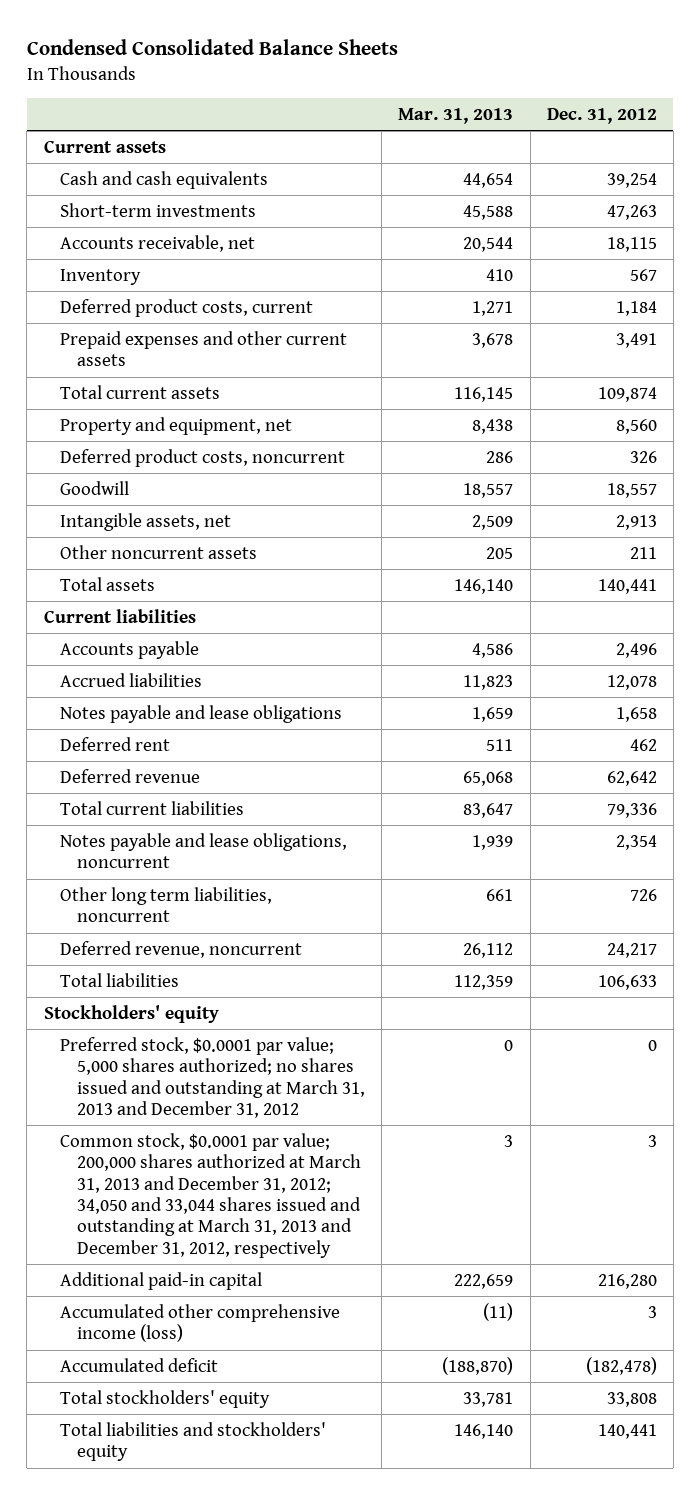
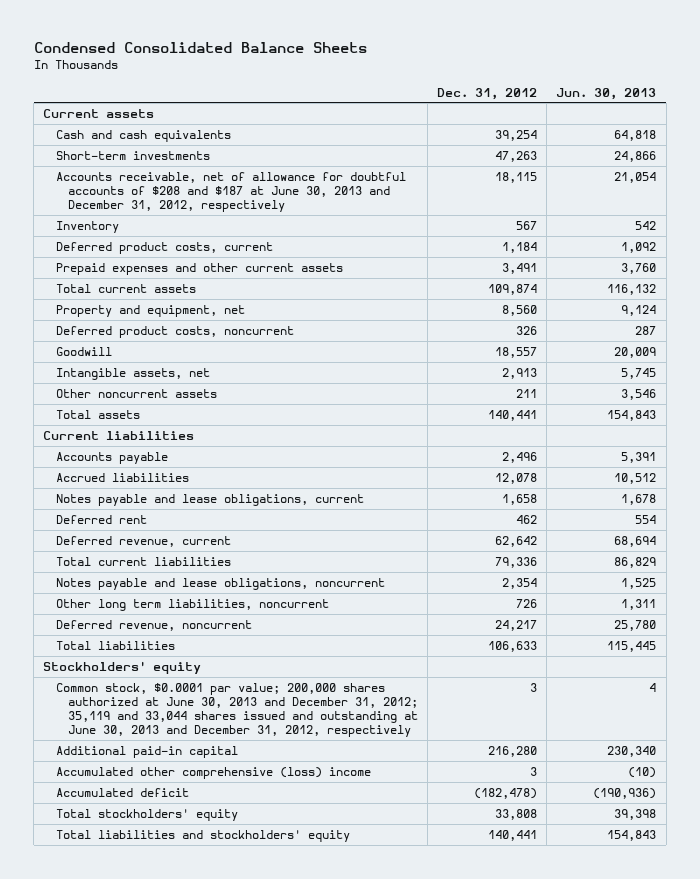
[398,107,514,124] Mar. 31, 2013 -> none
none -> [556,87,657,100] Jun. 30, 2013
[60,234,256,252] Accounts receivable, net -> [55,172,406,213] Accounts receivable, net of allowance for doubtful accounts of $208 and $187 at June 30, 2013 and December 31, 2012, respectively
[60,704,343,723] Notes payable and lease obligations -> [55,494,364,507] Notes payable and lease obligations, current
[60,768,201,783] Deferred revenue -> [55,536,231,548] Deferred revenue, current
[60,1036,366,1118] Preferred stock, $0.0001 par value; 5,000 shares authorized; no shares issued and outstanding at March 31, 2013 and December 31, 2012 -> none
[60,1132,362,1258] Common stock, $0.0001 par value; 200,000 shares authorized at March 31, 2013 and December 31, 2012; 34,050 and 33,044 shares issued and outstanding at March 31, 2013 and December 31, 2012, respectively -> [55,683,418,738] Common stock, $0.0001 par value; 200,000 shares authorized at June 30, 2013 and December 31, 2012; 35,119 and 33,044 shares issued and outstanding at June 30, 2013 and December 31, 2012, respectively
[60,1303,341,1343] Accumulated other comprehensive income (loss) -> [55,767,371,780] Accumulated other comprehensive (loss) income

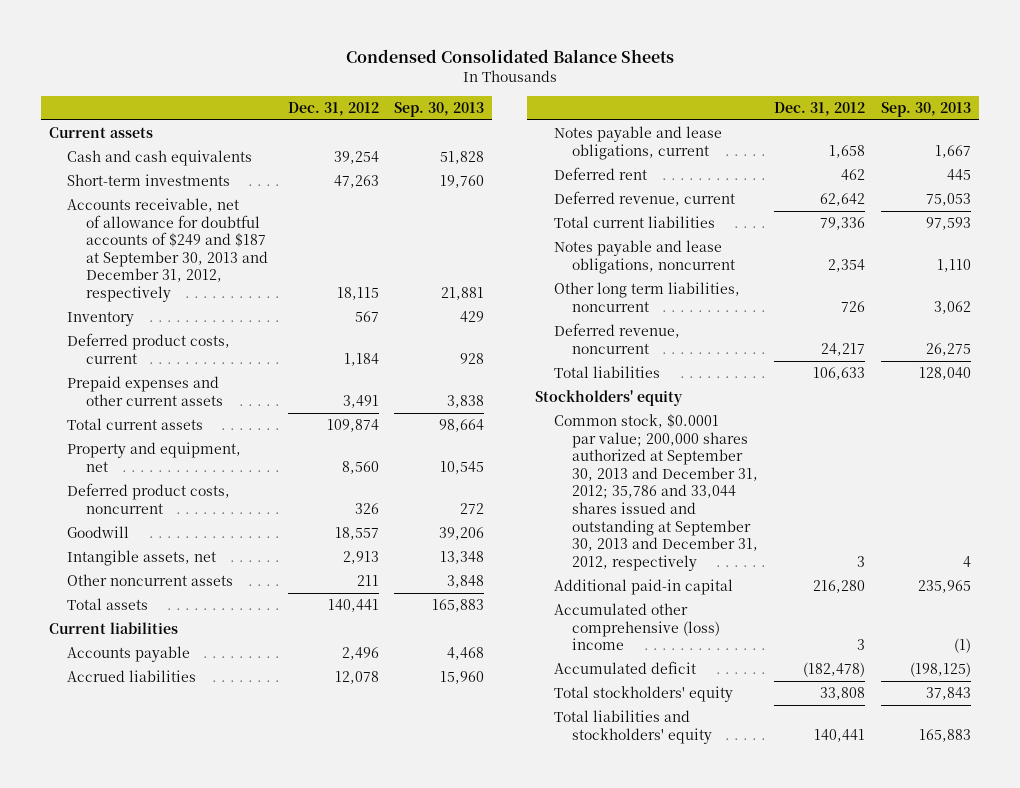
[556,87,657,100] Jun. 30, 2013 -> none
none -> [394,101,485,117] Sep. 30, 2013
[55,172,406,213] Accounts receivable, net of allowance for doubtful accounts of $208 and $187 at June 30, 2013 and December 31, 2012, respectively -> [67,198,268,302] Accounts receivable, net of allowance for doubtful accounts of $249 and $187 at September 30, 2013 and December 31, 2012, respectively
[55,683,418,738] Common stock, $0.0001 par value; 200,000 shares authorized at June 30, 2013 and December 31, 2012; 35,119 and 33,044 shares issued and outstanding at June 30, 2013 and December 31, 2012, respectively -> [553,414,759,571] Common stock, $0.0001 par value; 200,000 shares authorized at September 30, 2013 and December 31, 2012; 35,786 and 33,044 shares issued and outstanding at September 30, 2013 and December 31, 2012, respectively

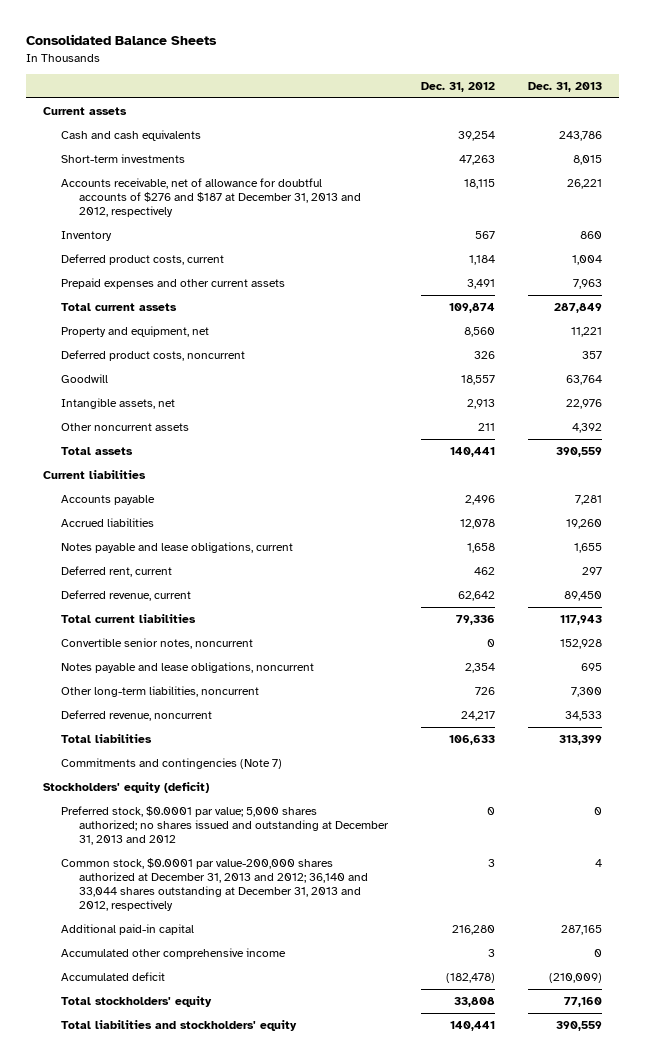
[345,48,674,63] Condensed Consolidated Balance Sheets -> [26,34,218,46] Consolidated Balance Sheets
[394,101,485,117] Sep. 30, 2013 -> none
none -> [528,81,603,92] Dec. 31, 2013
[67,198,268,302] Accounts receivable, net of allowance for doubtful accounts of $249 and $187 at September 30, 2013 and December 31, 2012, respectively -> [61,177,362,218] Accounts receivable, net of allowance for doubtful accounts of $276 and $187 at December 31, 2013 and 2012, respectively
[553,167,647,181] Deferred rent -> [61,565,173,577] Deferred rent, current
none -> [61,637,254,649] Convertible senior notes, noncurrent
[553,282,740,312] Other long term liabilities, noncurrent -> [61,685,260,697] Other long-term liabilities, noncurrent
none -> [61,757,283,769] Commitments and contingencies (Note 7)
[535,390,684,407] Stockholders' equity -> [42,781,209,793] Stockholders' equity (deficit)
none -> [61,805,390,846] Preferred stock, $0.0001 par value; 5,000 shares authorized; no shares issued and outstanding at December 31, 2013 and 2012
[553,414,759,571] Common stock, $0.0001 par value; 200,000 shares authorized at September 30, 2013 and December 31, 2012; 35,786 and 33,044 shares issued and outstanding at September 30, 2013 and December 31, 2012, respectively -> [61,857,369,912] Common stock, $0.0001 par value-200,000 shares authorized at December 31, 2013 and 2012; 36,140 and 33,044 shares outstanding at December 31, 2013 and 2012, respectively
[553,603,721,651] Accumulated other comprehensive (loss) income -> [61,947,287,959] Accumulated other comprehensive income

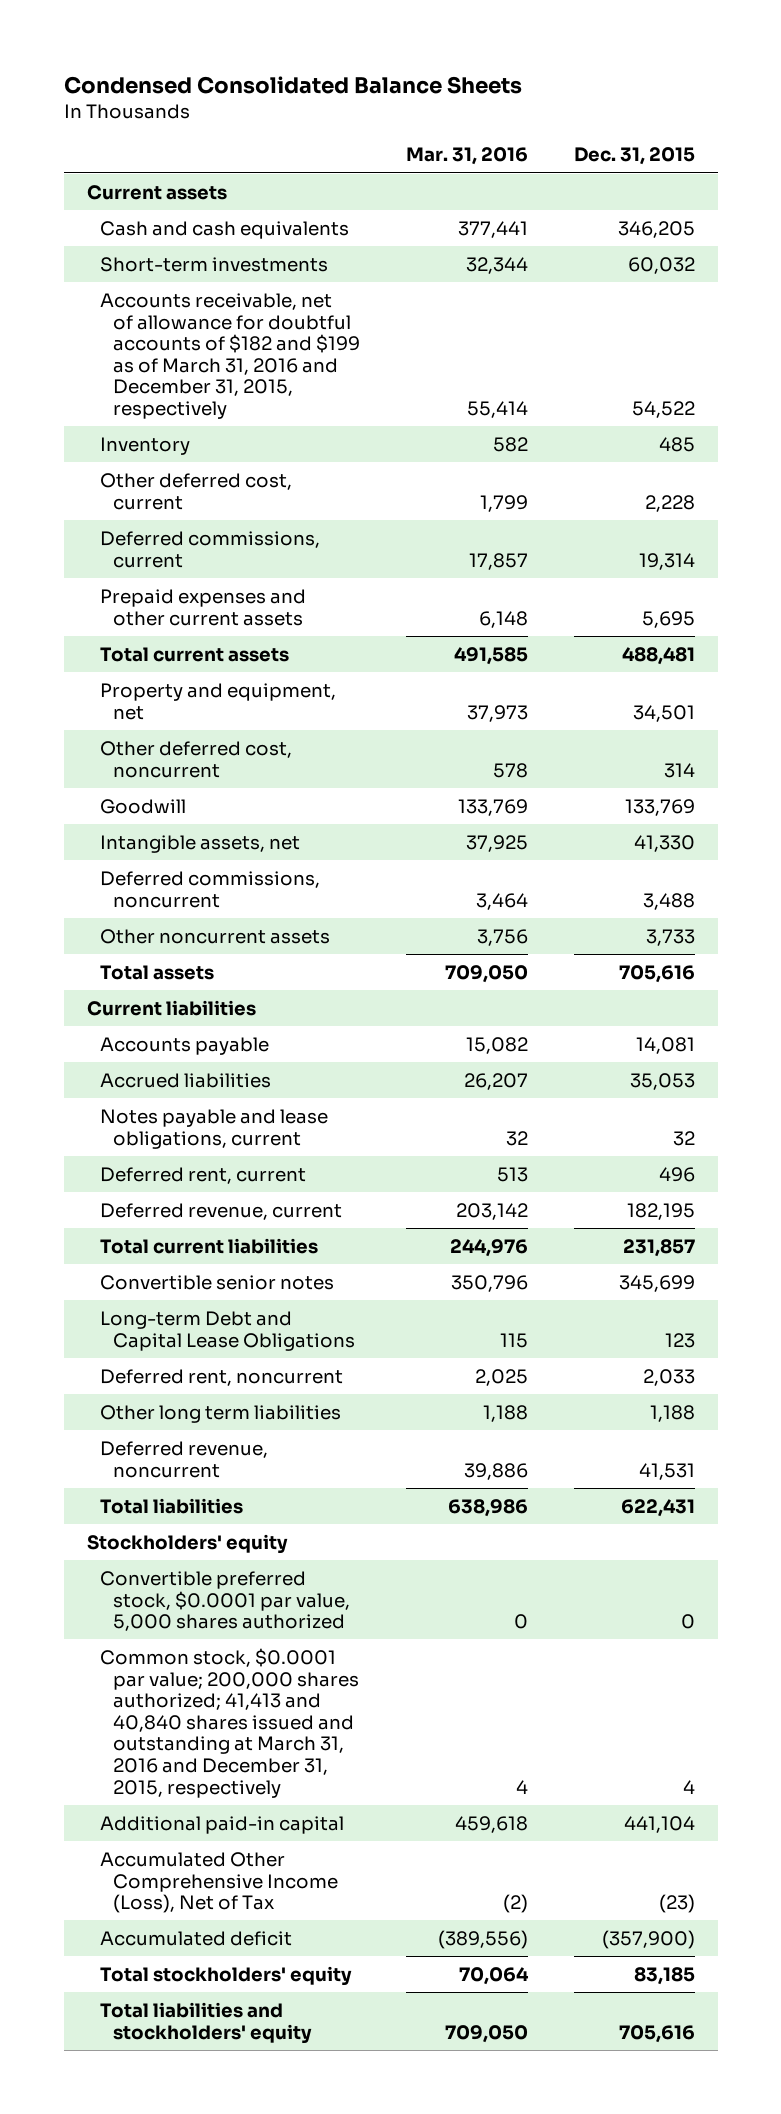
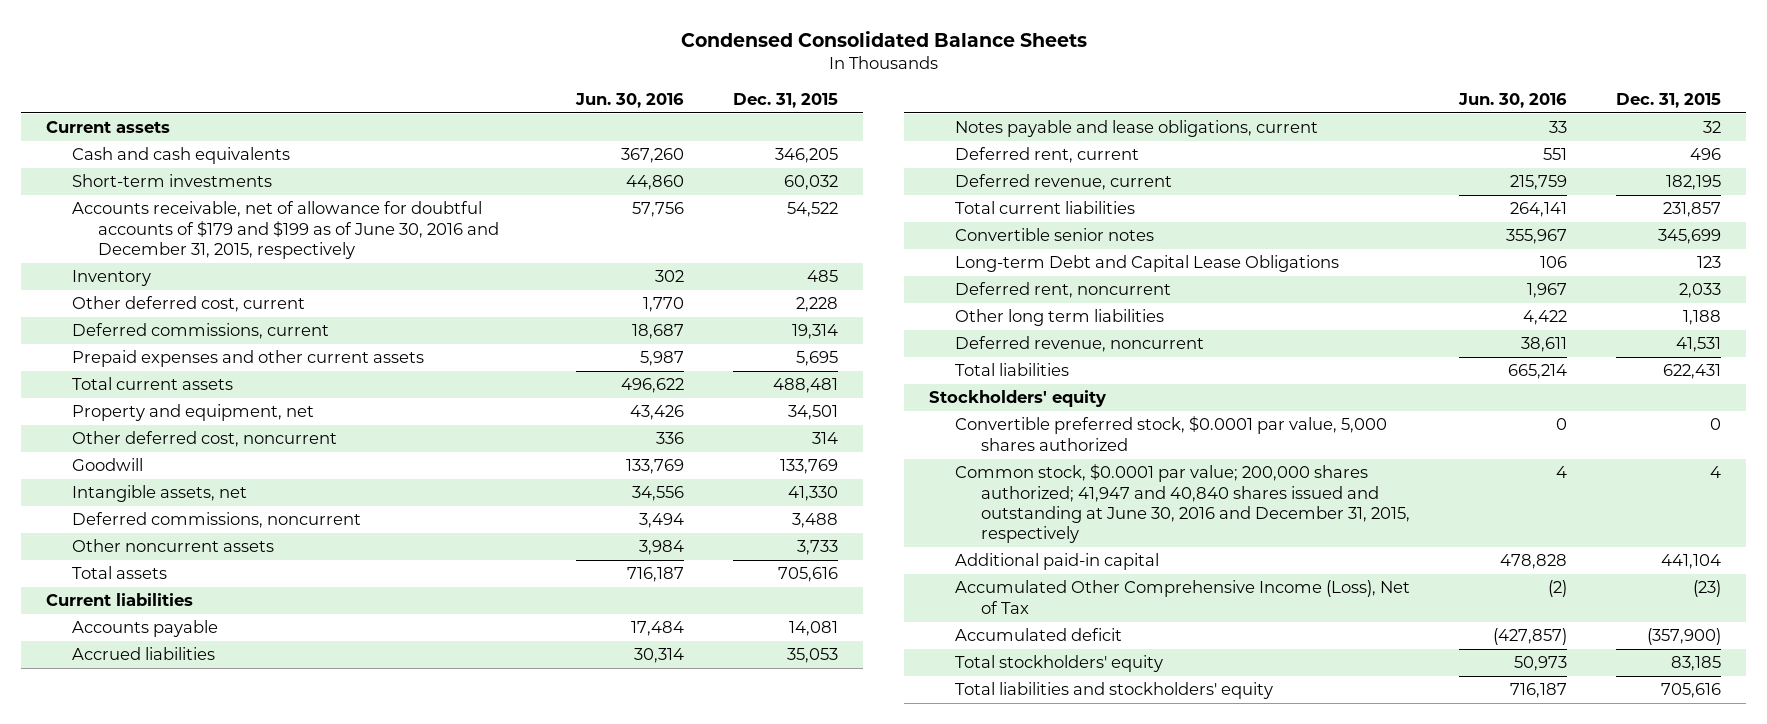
[406,147,529,166] Mar. 31, 2016 -> none
none -> [575,92,685,108] Jun. 30, 2016
[99,292,361,420] Accounts receivable, net of allowance for doubtful accounts of $182 and $199 as of March 31, 2016 and December 31, 2015, respectively -> [71,201,499,259] Accounts receivable, net of allowance for doubtful accounts of $179 and $199 as of June 30, 2016 and December 31, 2015, respectively
[99,1647,360,1798] Common stock, $0.0001 par value; 200,000 shares authorized; 41,413 and 40,840 shares issued and outstanding at March 31, 2016 and December 31, 2015, respectively -> [954,464,1411,544] Common stock, $0.0001 par value; 200,000 shares authorized; 41,947 and 40,840 shares issued and outstanding at June 30, 2016 and December 31, 2015, respectively

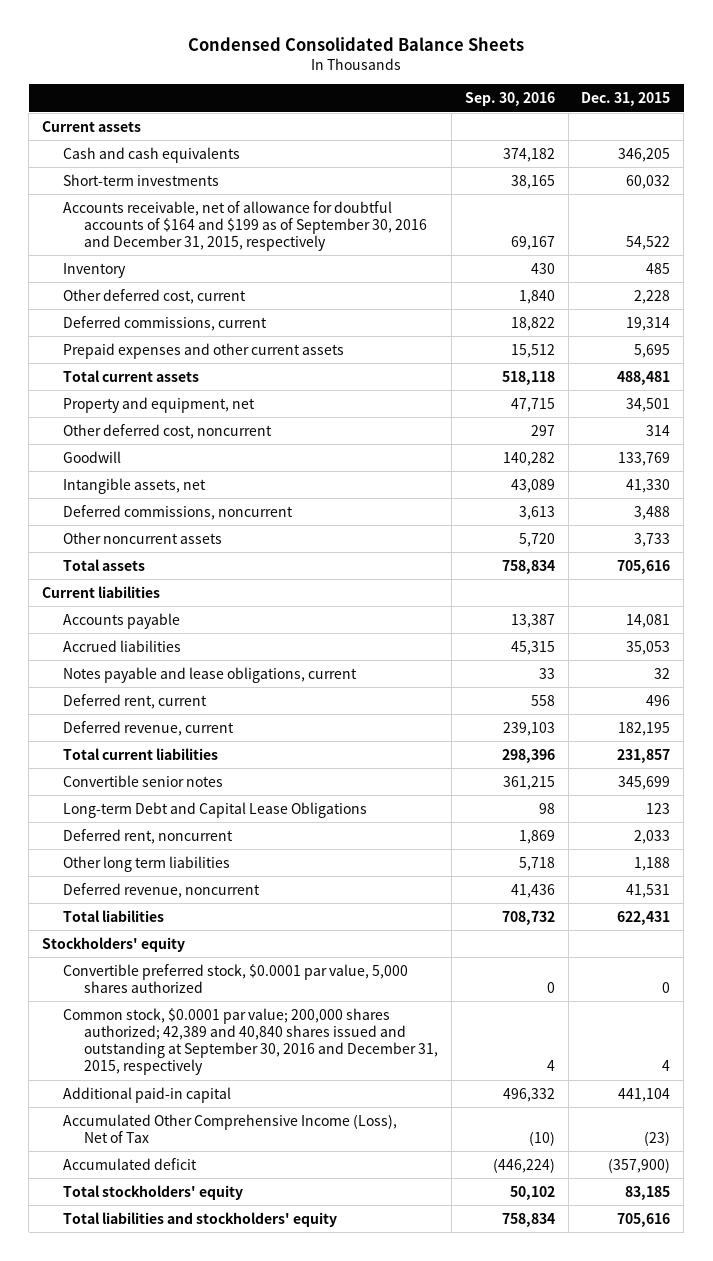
[575,92,685,108] Jun. 30, 2016 -> none
none -> [464,92,555,107] Sep. 30, 2016
[71,201,499,259] Accounts receivable, net of allowance for doubtful accounts of $179 and $199 as of June 30, 2016 and December 31, 2015, respectively -> [63,200,428,252] Accounts receivable, net of allowance for doubtful accounts of $164 and $199 as of September 30, 2016 and December 31, 2015, respectively
[954,464,1411,544] Common stock, $0.0001 par value; 200,000 shares authorized; 41,947 and 40,840 shares issued and outstanding at June 30, 2016 and December 31, 2015, respectively -> [63,1007,439,1076] Common stock, $0.0001 par value; 200,000 shares authorized; 42,389 and 40,840 shares issued and outstanding at September 30, 2016 and December 31, 2015, respectively

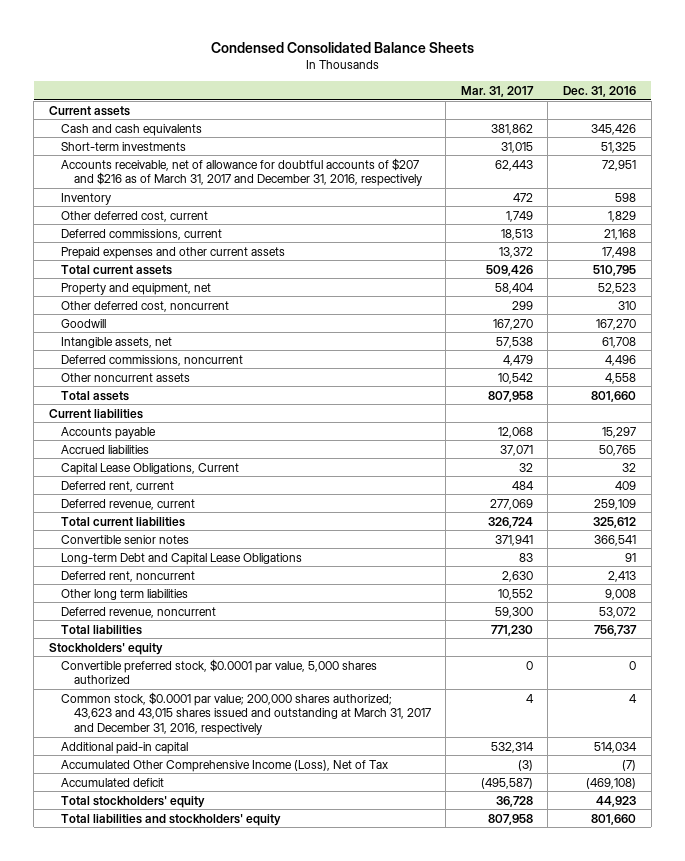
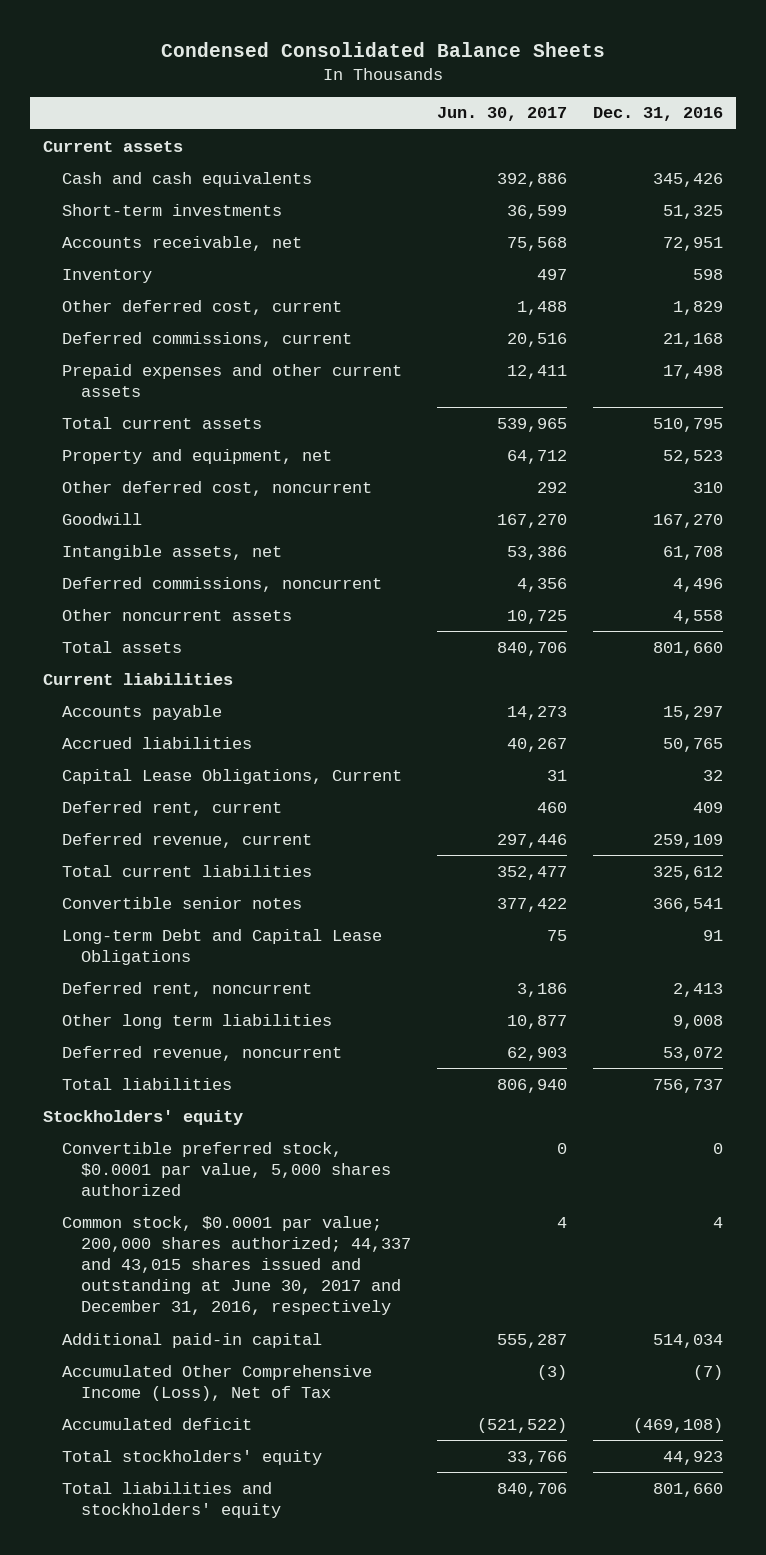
[460,85,534,97] Mar. 31, 2017 -> none
none -> [436,107,567,122] Jun. 30, 2017
[61,157,422,187] Accounts receivable, net of allowance for doubtful accounts of $207 and $216 as of March 31, 2017 and December 31, 2016, respectively -> [62,235,303,251] Accounts receivable, net
[61,691,431,736] Common stock, $0.0001 par value; 200,000 shares authorized; 43,623 and 43,015 shares issued and outstanding at March 31, 2017 and December 31, 2016, respectively -> [62,1215,411,1316] Common stock, $0.0001 par value; 200,000 shares authorized; 44,337 and 43,015 shares issued and outstanding at June 30, 2017 and December 31, 2016, respectively

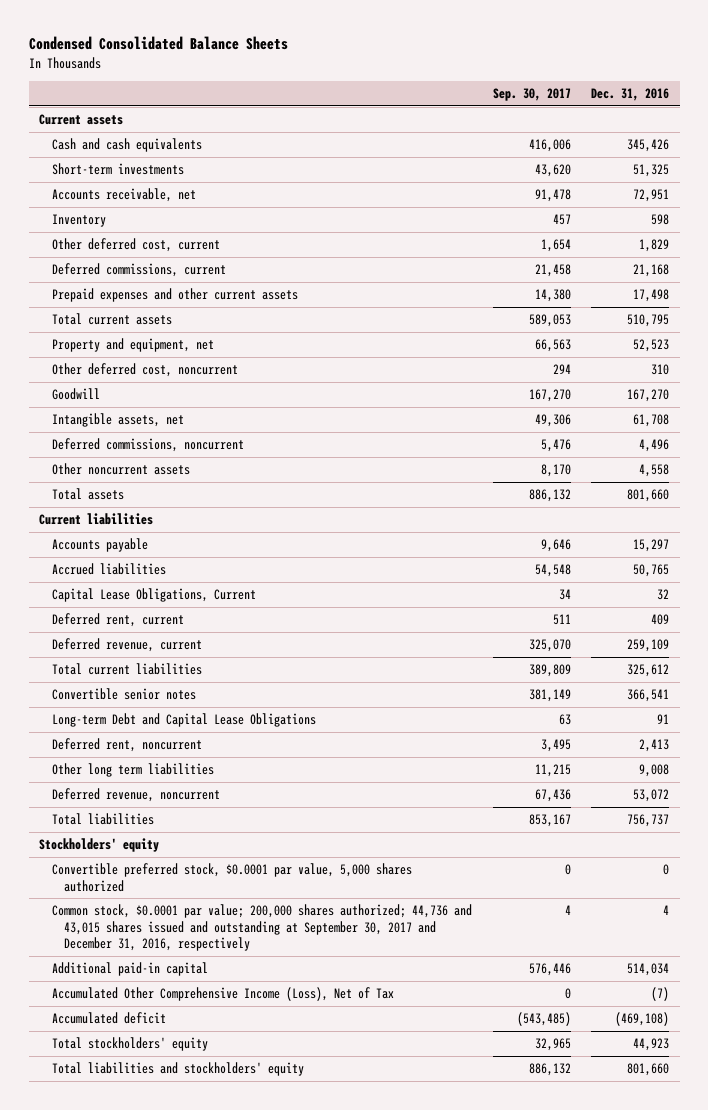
[436,107,567,122] Jun. 30, 2017 -> none
none -> [492,88,571,102] Sep. 30, 2017
[62,1215,411,1316] Common stock, $0.0001 par value; 200,000 shares authorized; 44,337 and 43,015 shares issued and outstanding at June 30, 2017 and December 31, 2016, respectively -> [51,904,472,952] Common stock, $0.0001 par value; 200,000 shares authorized; 44,736 and 43,015 shares issued and outstanding at September 30, 2017 and December 31, 2016, respectively

